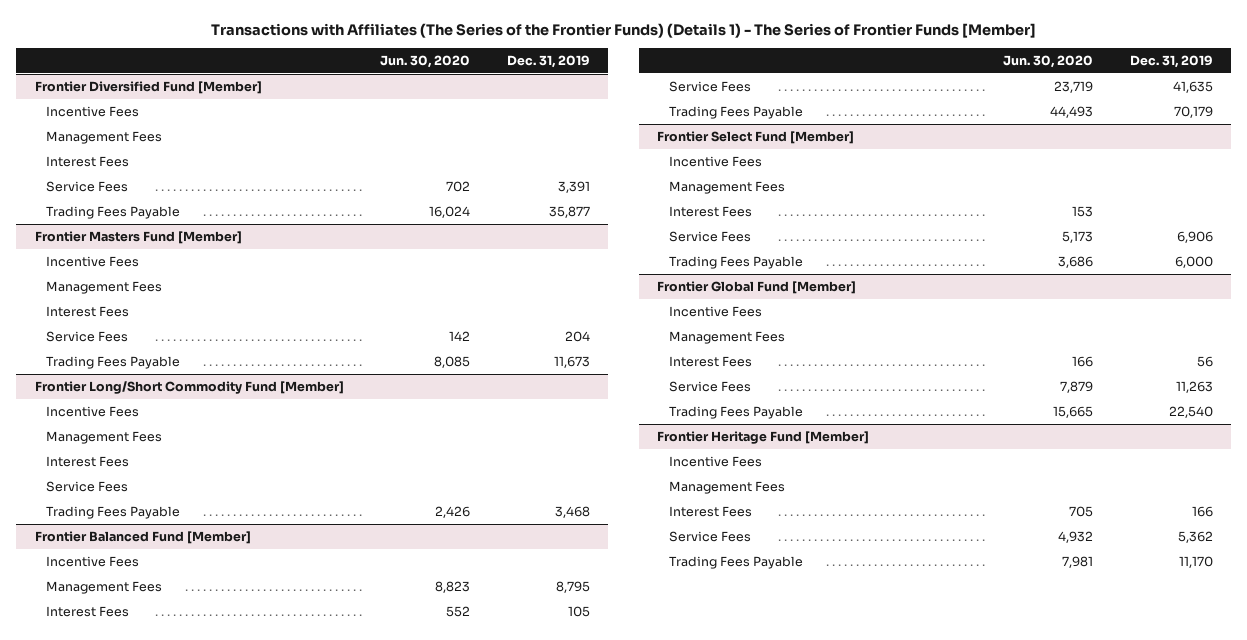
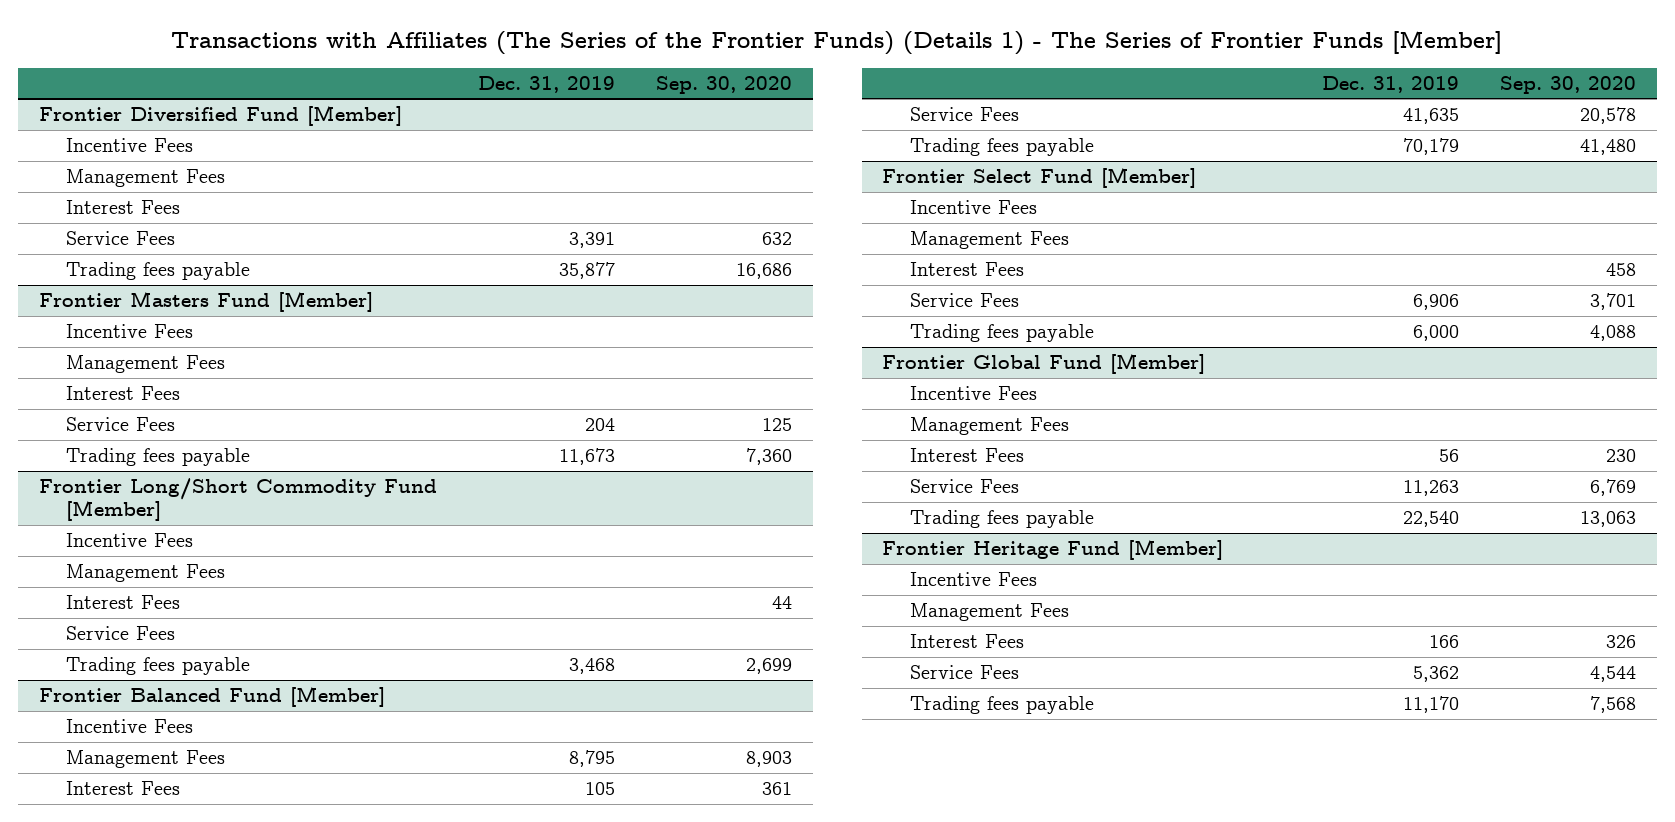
[380,54,471,68] Jun. 30, 2020 -> none
none -> [656,75,793,94] Sep. 30, 2020
[46,205,181,219] Trading Fees Payable -> [66,262,251,281] Trading fees payable
[46,355,181,369] Trading Fees Payable -> [66,448,251,467] Trading fees payable
[46,505,181,519] Trading Fees Payable -> [66,657,251,676] Trading fees payable
[669,105,804,119] Trading Fees Payable -> [909,138,1094,157] Trading fees payable
[669,255,804,269] Trading Fees Payable -> [909,324,1094,343] Trading fees payable
[669,405,804,419] Trading Fees Payable -> [909,510,1094,529] Trading fees payable
[669,555,804,569] Trading Fees Payable -> [909,696,1094,715] Trading fees payable

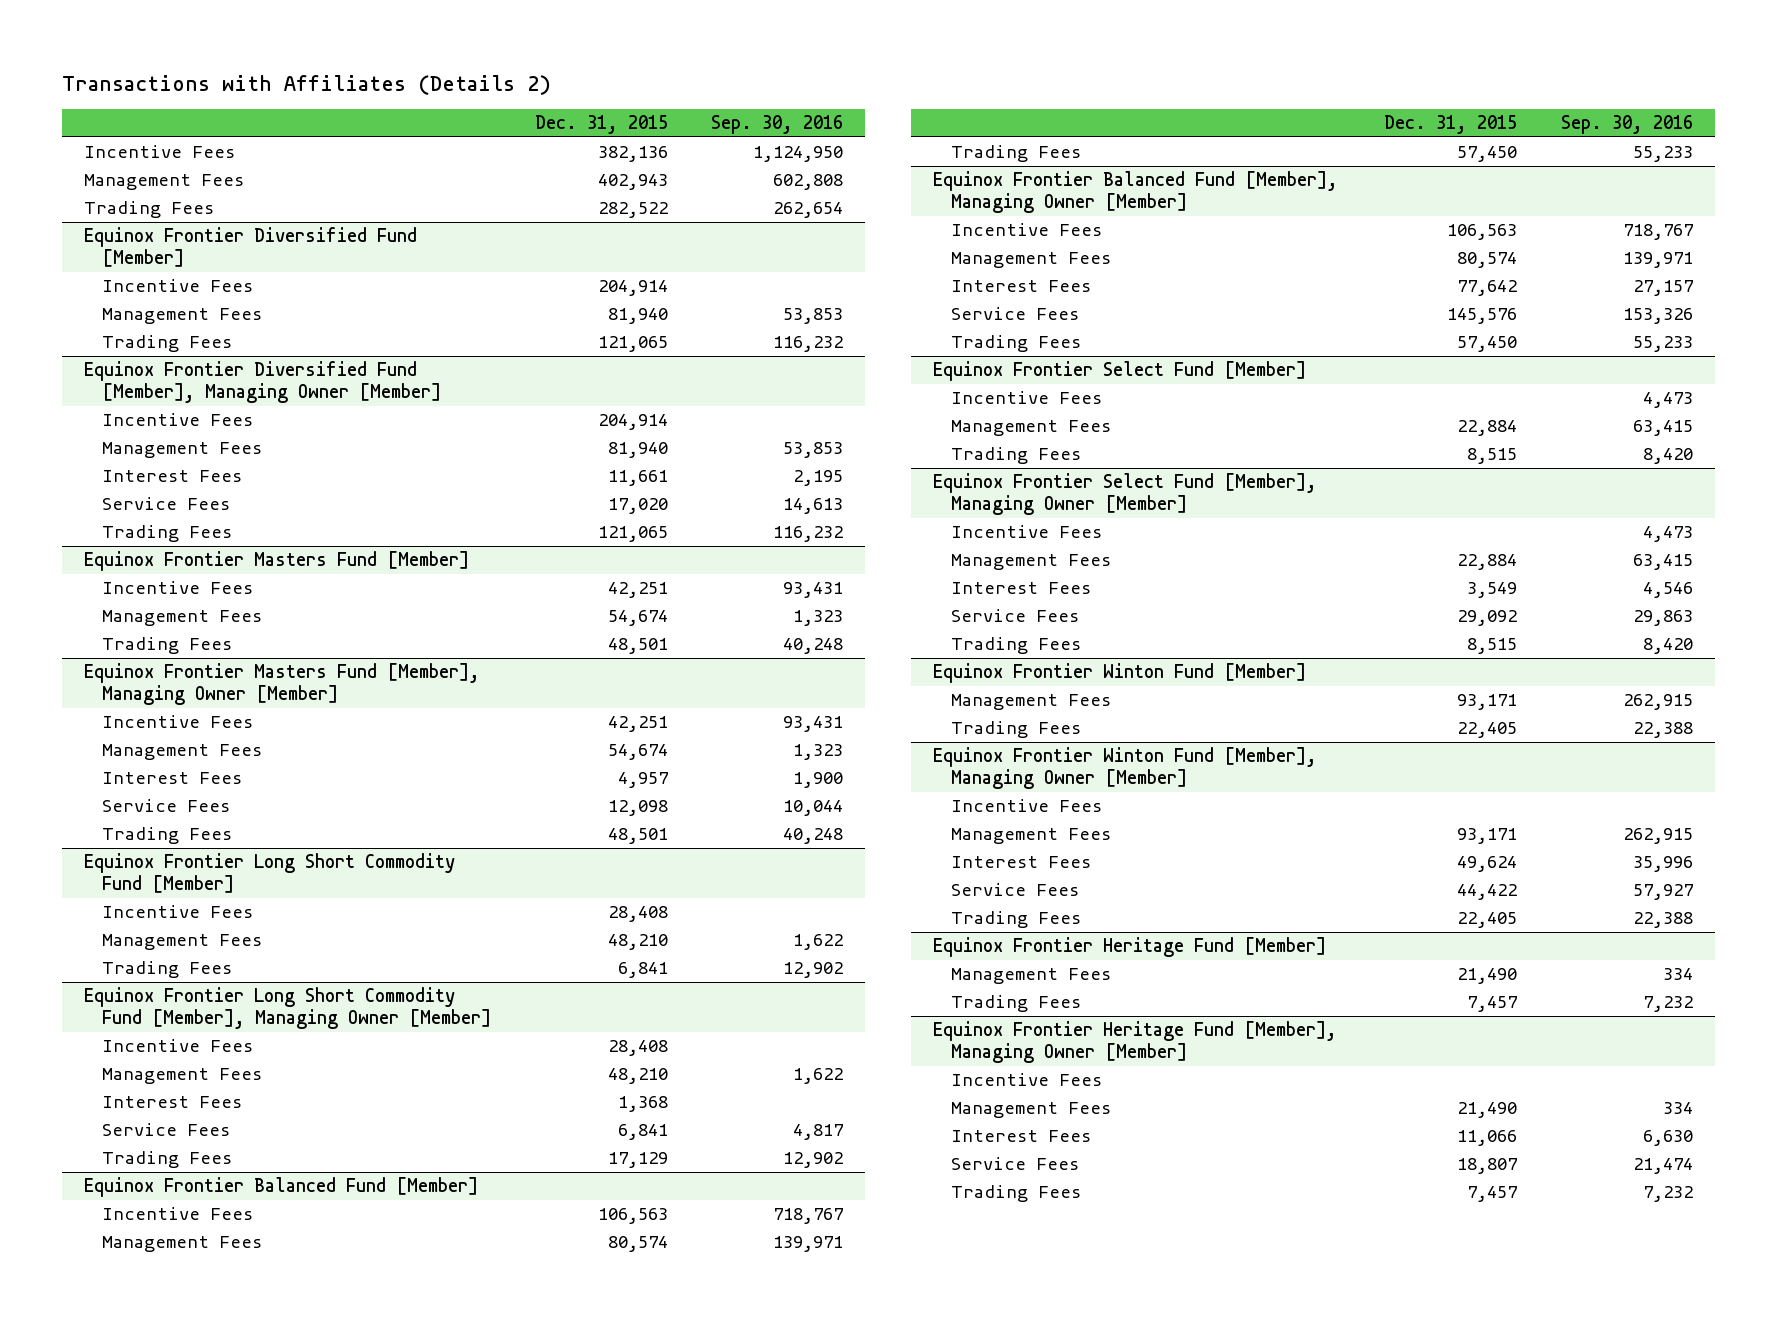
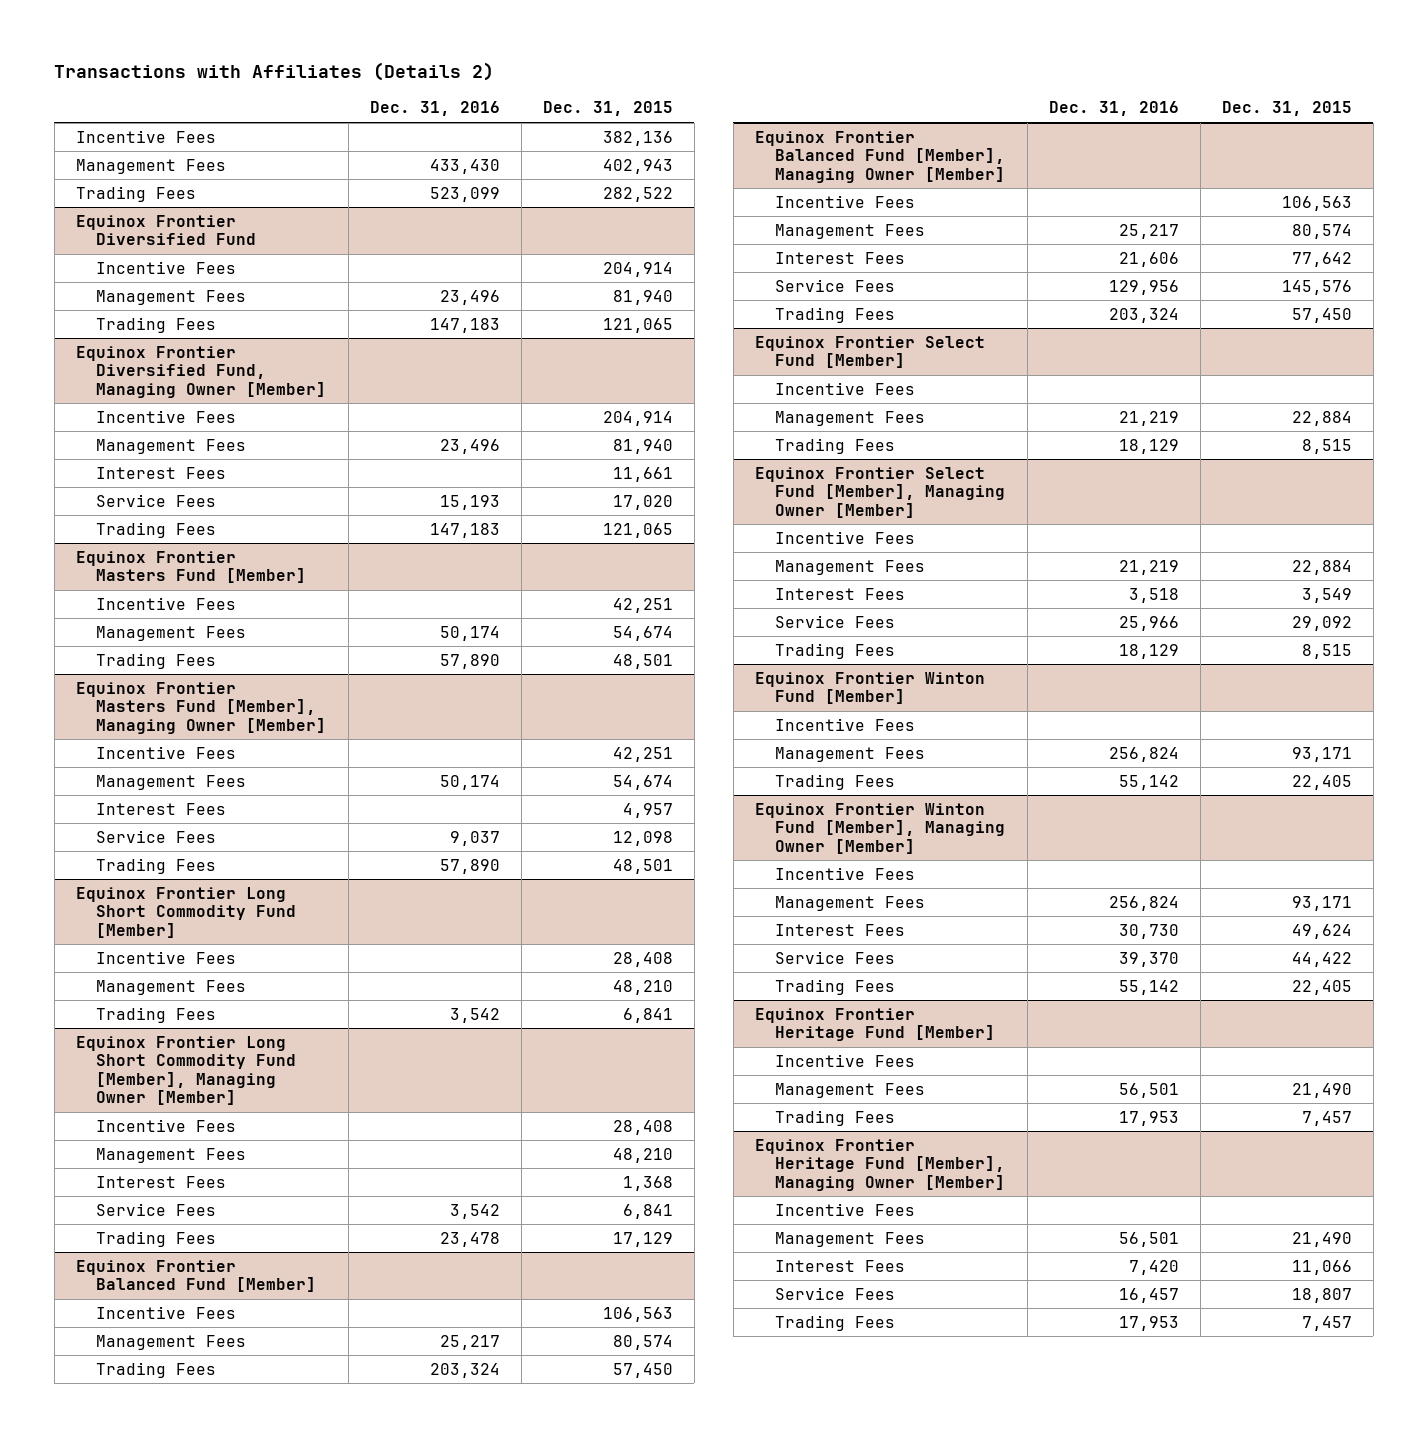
[711,115,844,135] Sep. 30, 2016 -> none
none -> [369,101,500,117] Dec. 31, 2016
[83,227,417,267] Equinox Frontier Diversified Fund [Member] -> [75,214,257,246] Equinox Frontier Diversified Fund
[83,361,441,403] Equinox Frontier Diversified Fund [Member], Managing Owner [Member] -> [75,345,327,398] Equinox Frontier Diversified Fund, Managing Owner [Member]
none -> [775,717,916,731] Incentive Fees
none -> [775,1053,916,1067] Incentive Fees

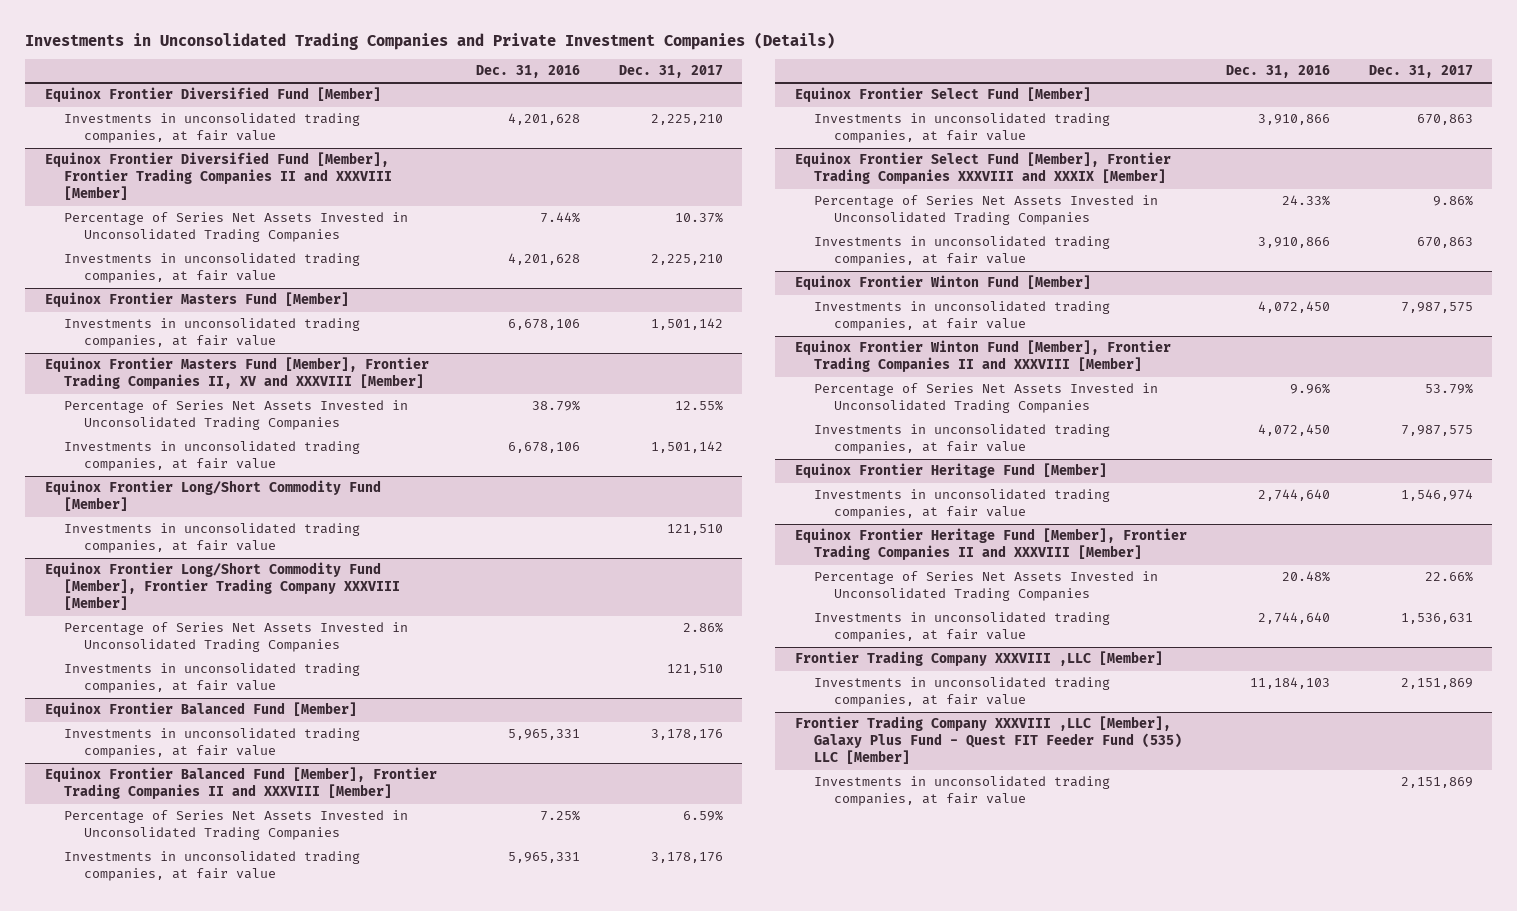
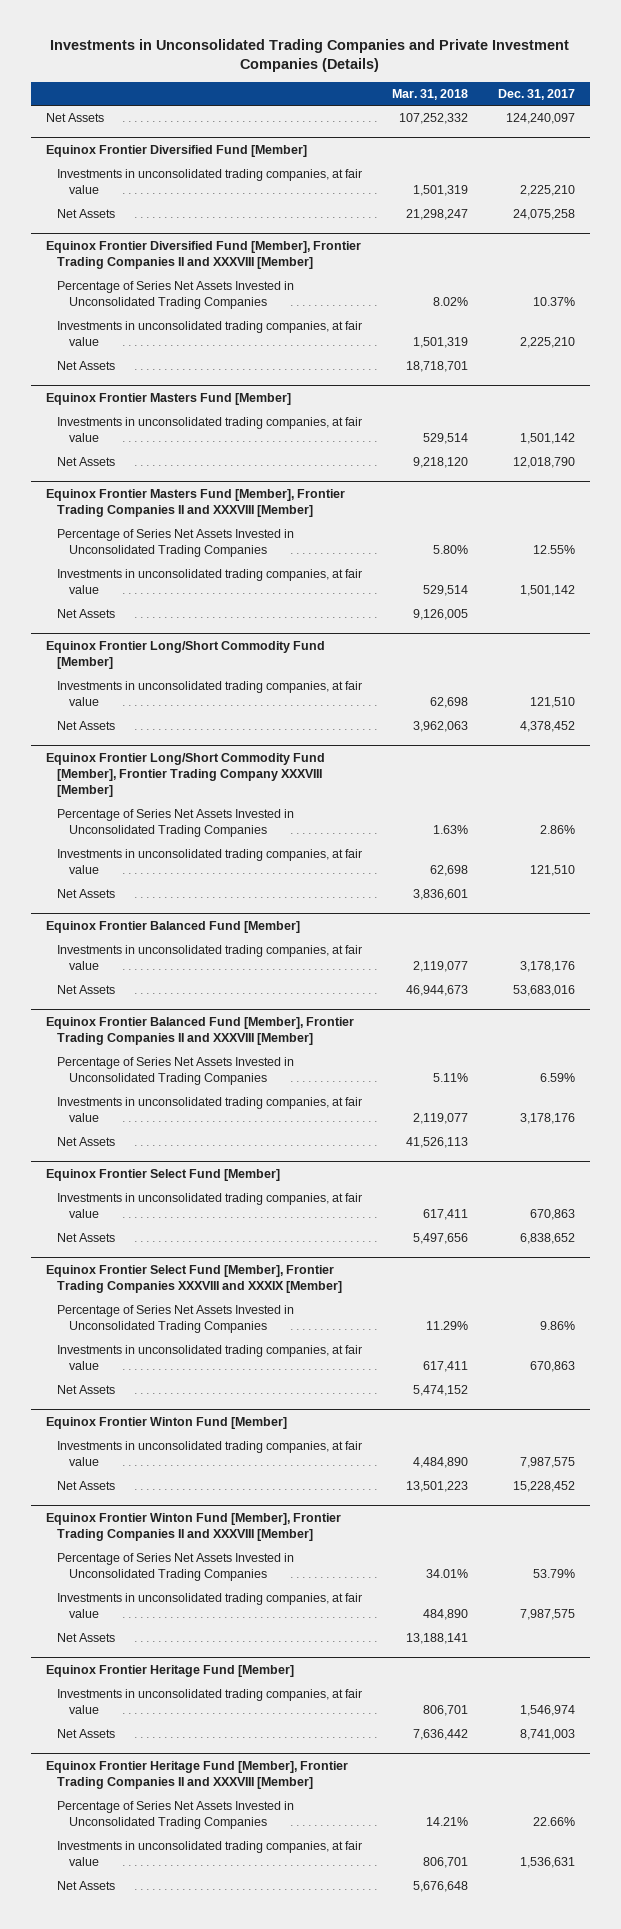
[475,65,580,79] Dec. 31, 2016 -> none
none -> [392,88,469,100] Mar. 31, 2018
none -> [45,113,104,123] Net Assets
none -> [57,209,116,219] Net Assets
none -> [57,361,116,371] Net Assets
none -> [57,457,116,467] Net Assets
[44,357,429,390] Equinox Frontier Masters Fund [Member], Frontier Trading Companies II, XV and XXXVIII [Member] -> [45,489,345,518] Equinox Frontier Masters Fund [Member], Frontier Trading Companies II and XXXVIII [Member]
none -> [57,609,116,619] Net Assets
none -> [57,721,116,731] Net Assets
none -> [57,889,116,899] Net Assets
none -> [57,985,116,995] Net Assets
none -> [57,1137,116,1147] Net Assets
none -> [57,1233,116,1243] Net Assets
none -> [57,1385,116,1395] Net Assets
none -> [57,1481,116,1491] Net Assets
none -> [57,1633,116,1643] Net Assets
none -> [57,1729,116,1739] Net Assets
[794,651,1163,667] Frontier Trading Company XXXVIII ,LLC [Member] -> none
[814,677,1111,708] Investments in unconsolidated trading companies, at fair value -> none
[794,716,1183,765] Frontier Trading Company XXXVIII ,LLC [Member], Galaxy Plus Fund - Quest FIT Feeder Fund (535) LLC [Member] -> none
[814,776,1111,807] Investments in unconsolidated trading companies, at fair value -> none
none -> [57,1881,116,1891] Net Assets

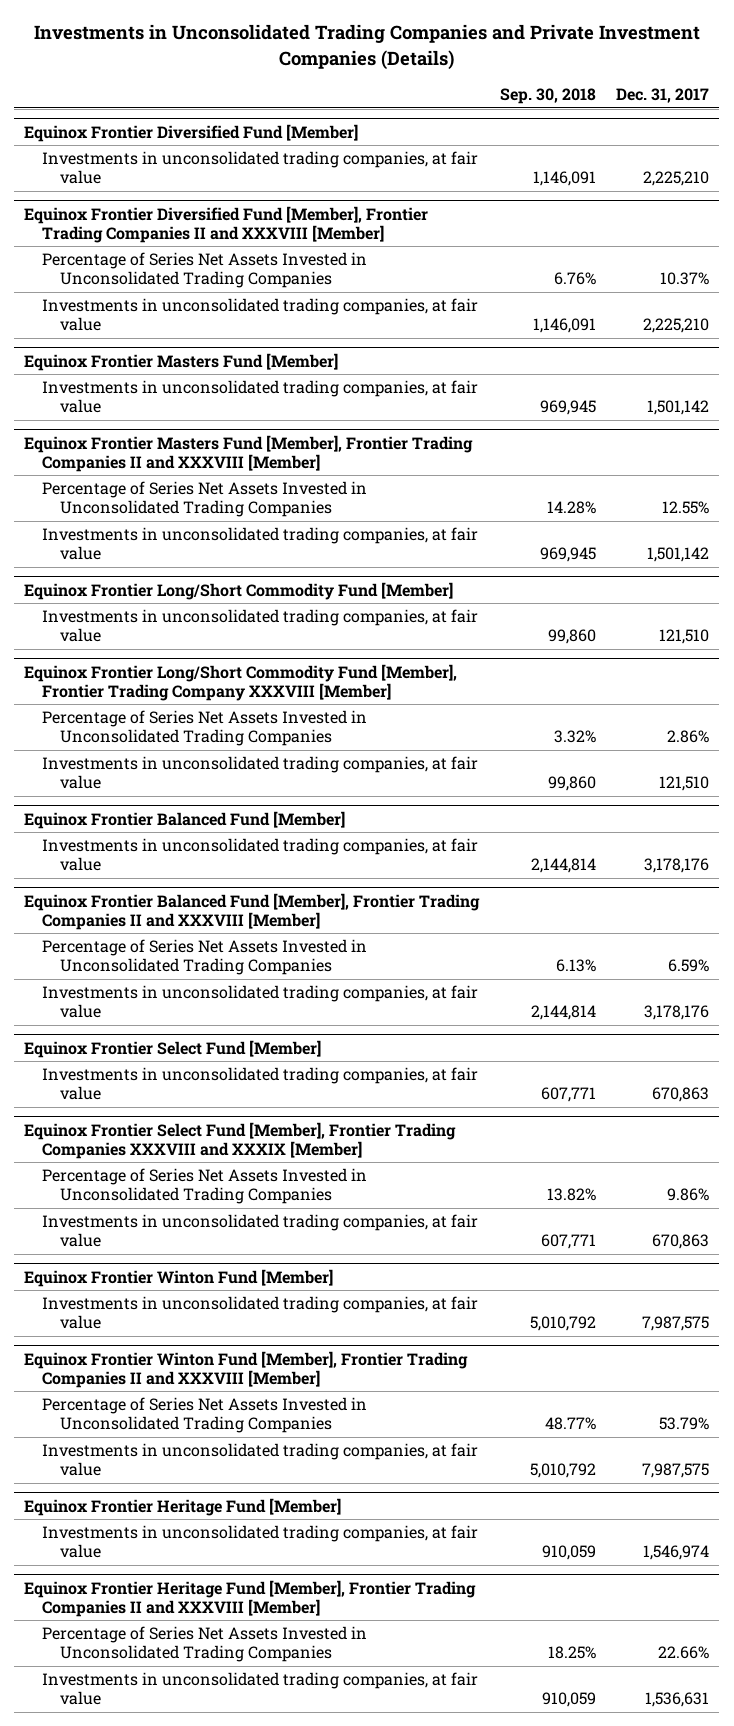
[392,88,469,100] Mar. 31, 2018 -> none
none -> [499,88,596,105] Sep. 30, 2018
[45,113,104,123] Net Assets -> none
[57,209,116,219] Net Assets -> none
[57,361,116,371] Net Assets -> none
[57,457,116,467] Net Assets -> none
[57,609,116,619] Net Assets -> none
[57,721,116,731] Net Assets -> none
[57,889,116,899] Net Assets -> none
[57,985,116,995] Net Assets -> none
[57,1137,116,1147] Net Assets -> none
[57,1233,116,1243] Net Assets -> none
[57,1385,116,1395] Net Assets -> none
[57,1481,116,1491] Net Assets -> none
[57,1633,116,1643] Net Assets -> none
[57,1729,116,1739] Net Assets -> none
[57,1881,116,1891] Net Assets -> none

